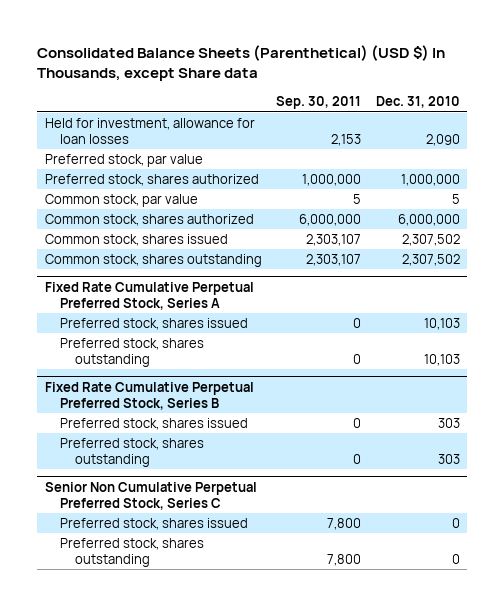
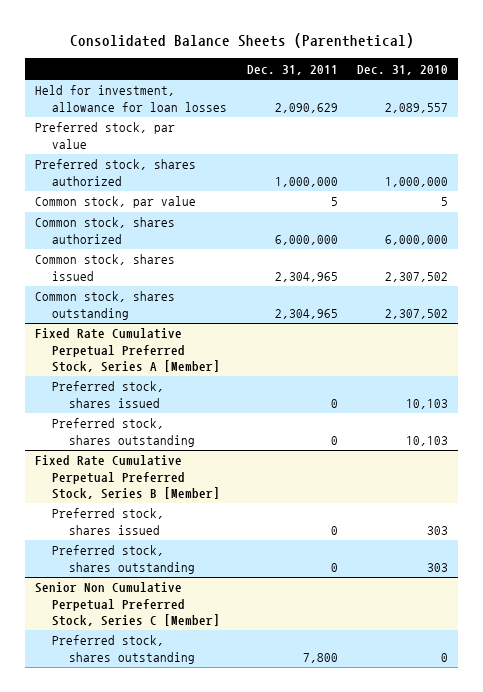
[37,44,446,82] Consolidated Balance Sheets (Parenthetical) (USD $) In Thousands, except Share data -> [69,33,414,49] Consolidated Balance Sheets (Parenthetical)
[276,96,362,110] Sep. 30, 2011 -> none
none -> [246,64,338,75] Dec. 31, 2011
[425,133,460,146] 2,090 -> [385,102,449,113] 2,089,557
[44,281,254,310] Fixed Rate Cumulative Perpetual Preferred Stock, Series A -> [35,328,221,372] Fixed Rate Cumulative Perpetual Preferred Stock, Series A [Member]
[44,381,254,410] Fixed Rate Cumulative Perpetual Preferred Stock, Series B -> [35,455,221,499] Fixed Rate Cumulative Perpetual Preferred Stock, Series B [Member]
[59,517,248,530] Preferred stock, shares issued -> none
[44,481,257,510] Senior Non Cumulative Perpetual Preferred Stock, Series C -> [35,582,221,626] Senior Non Cumulative Perpetual Preferred Stock, Series C [Member]

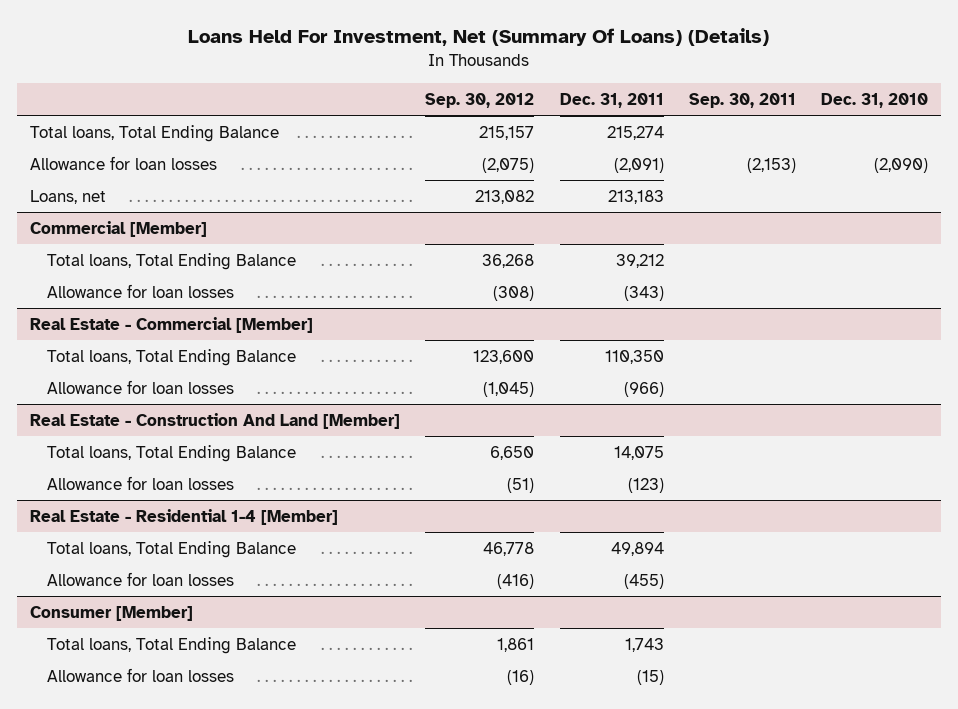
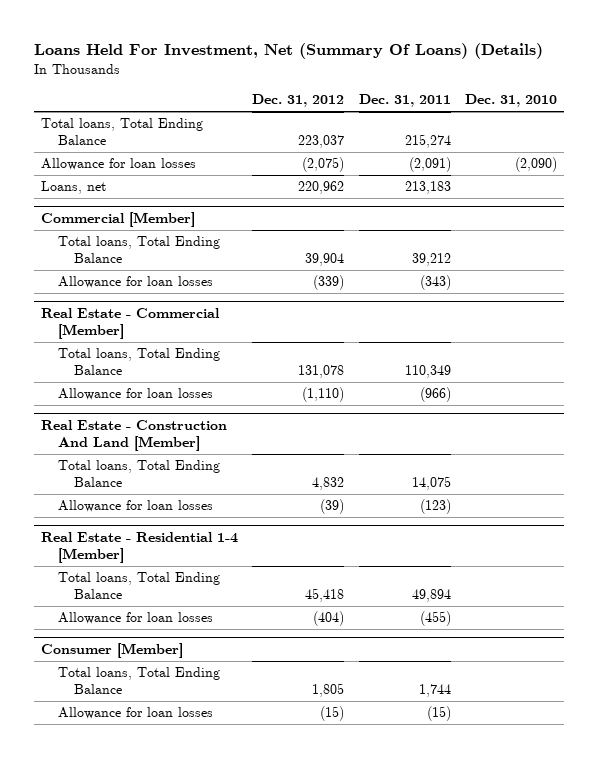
[425,92,535,108] Sep. 30, 2012 -> none
[688,92,796,108] Sep. 30, 2011 -> none
none -> [252,94,345,108] Dec. 31, 2012
[604,349,664,364] 110,350 -> [404,365,451,379] 110,349
[624,637,664,652] 1,743 -> [418,684,451,698] 1,744

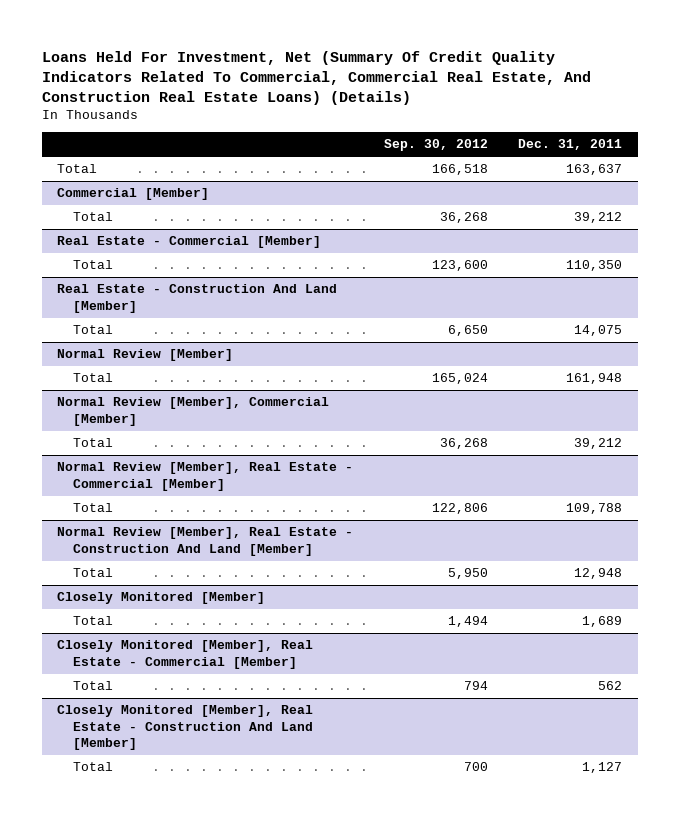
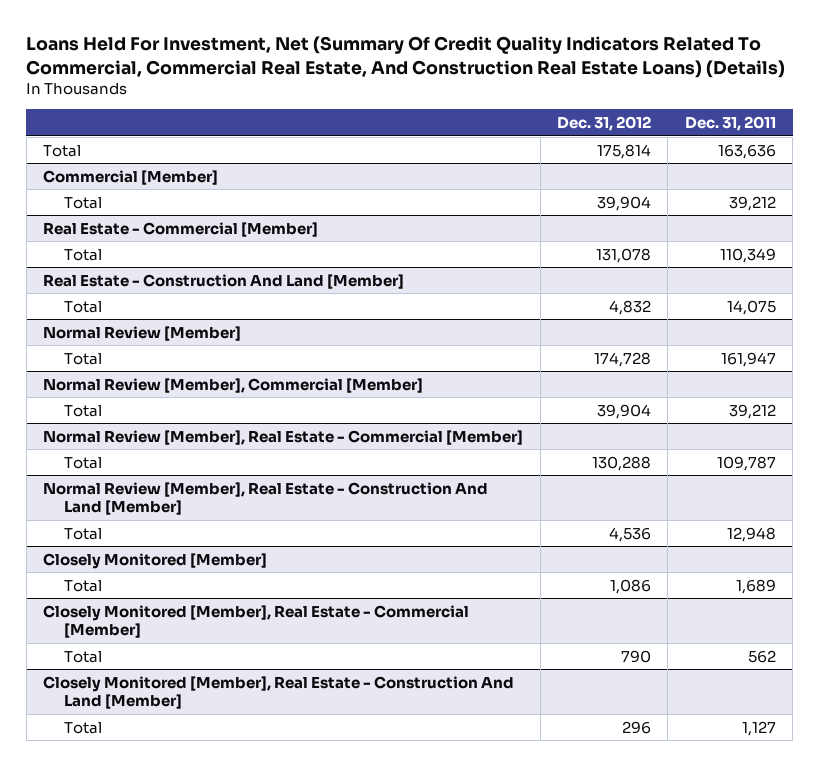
[383,139,488,152] Sep. 30, 2012 -> none
none -> [557,116,652,132] Dec. 31, 2012
[566,164,623,176] 163,637 -> [717,143,776,159] 163,636
[566,260,623,272] 110,350 -> [719,247,776,263] 110,349
[566,373,623,385] 161,948 -> [720,351,776,367] 161,947
[566,503,623,515] 109,788 -> [716,455,776,471] 109,787

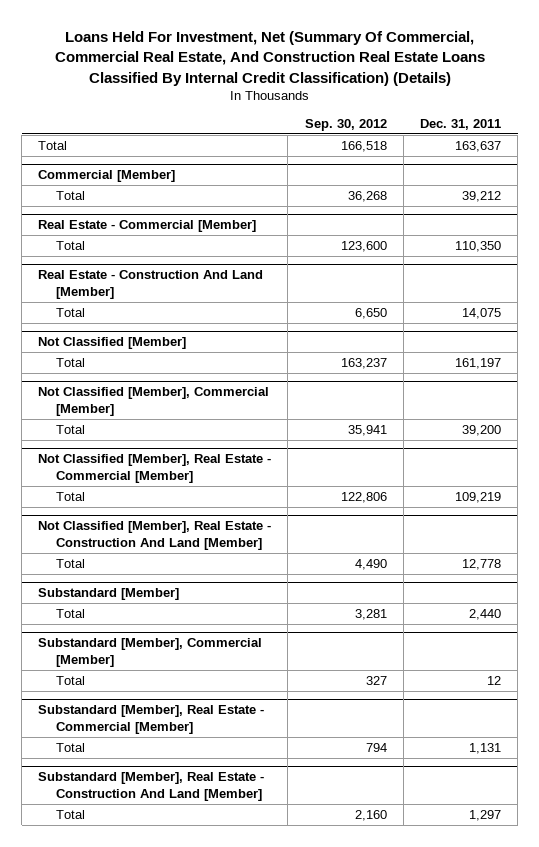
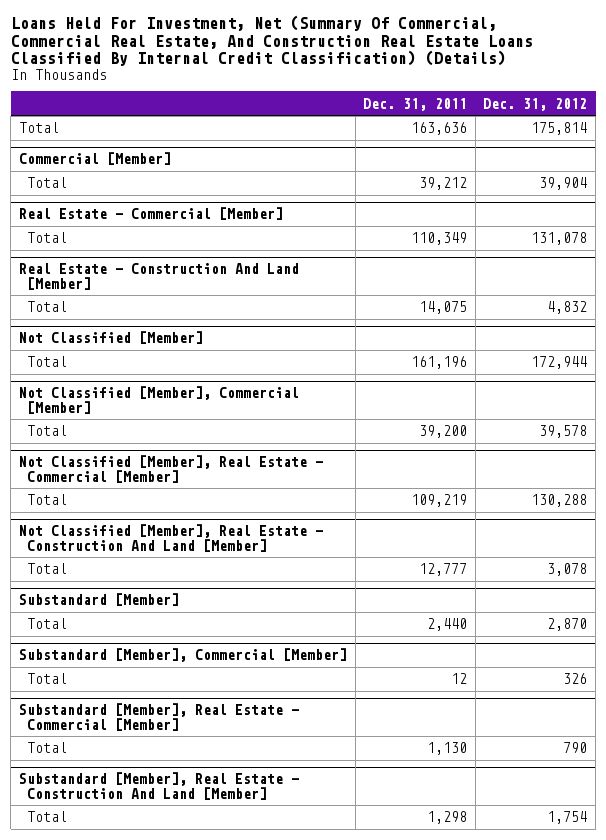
[304,119,387,132] Sep. 30, 2012 -> none
none -> [483,97,588,111] Dec. 31, 2012
[455,140,502,152] 163,637 -> [411,122,468,136] 163,636
[455,240,502,252] 110,350 -> [411,232,468,246] 110,349
[455,357,502,369] 161,197 -> [411,356,468,370] 161,196
[462,558,502,570] 12,778 -> [419,563,468,577] 12,777
[469,742,502,754] 1,131 -> [427,742,468,756] 1,130
[469,809,502,821] 1,297 -> [427,811,468,825] 1,298

